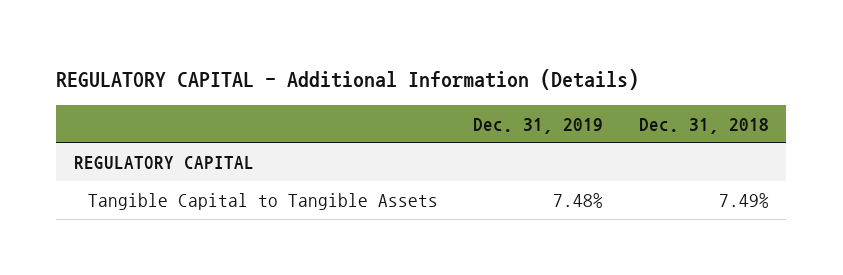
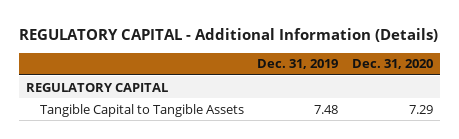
[638,117,769,134] Dec. 31, 2018 -> none
none -> [351,59,433,70] Dec. 31, 2020
[553,192,604,208] 7.48% -> [314,104,339,114] 7.48

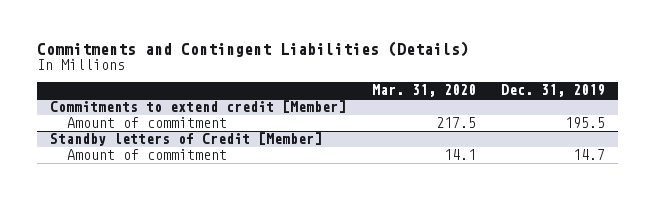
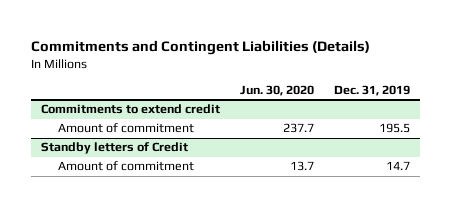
[371,84,476,98] Mar. 31, 2020 -> none
none -> [240,85,315,97] Jun. 30, 2020
[50,100,347,114] Commitments to extend credit [Member] -> [41,104,221,115] Commitments to extend credit
[50,132,323,147] Standby letters of Credit [Member] -> [41,142,189,155] Standby letters of Credit

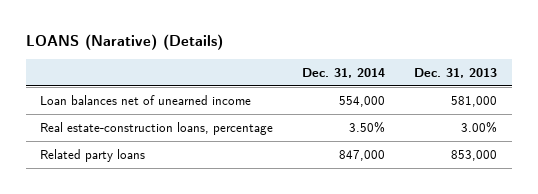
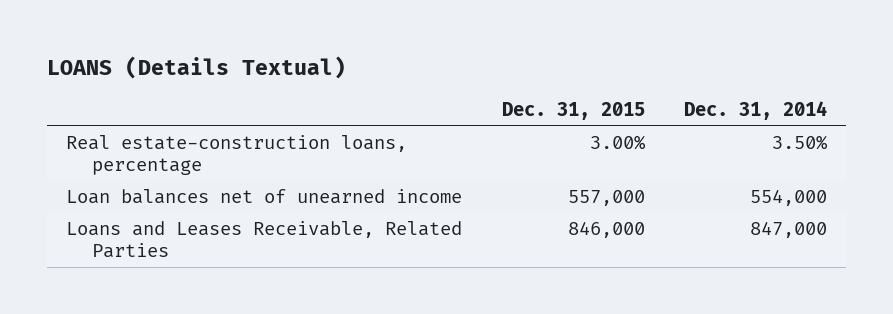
[25,33,223,50] LOANS (Narative) (Details) -> [46,56,346,80] LOANS (Details Textual)
[414,67,498,78] Dec. 31, 2013 -> none
none -> [501,102,645,121] Dec. 31, 2015
[40,95,252,106] Loan balances net of unearned income -> [66,189,463,205] Loan balances net of unearned income
[40,149,146,163] Related party loans -> [66,221,463,259] Loans and Leases Receivable, Related Parties

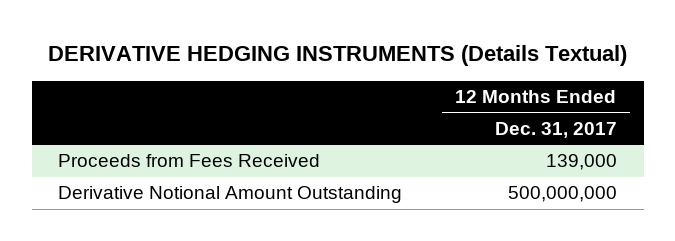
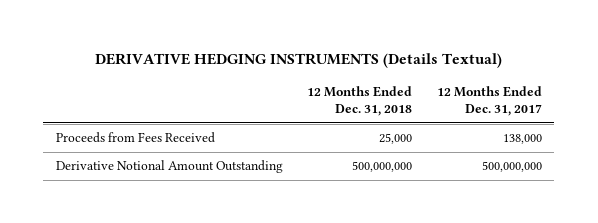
none -> [307,85,413,117] 12 Months Ended Dec. 31, 2018
[545,154,617,171] 139,000 -> [502,134,542,145] 138,000

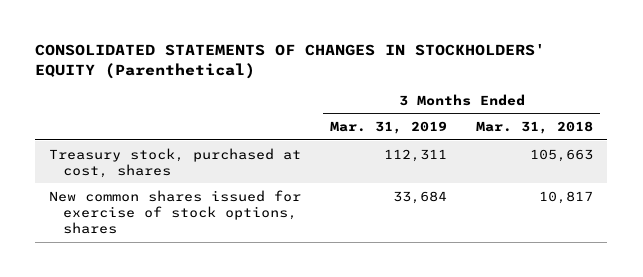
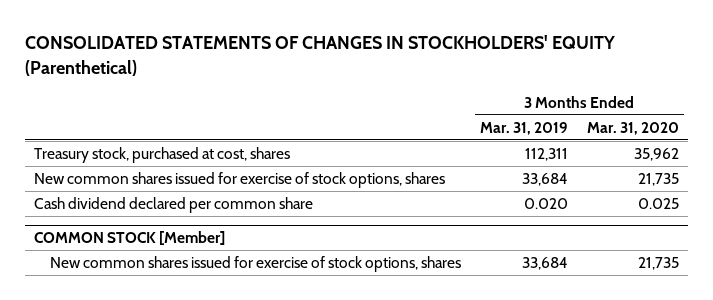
[476,121,594,135] Mar. 31, 2018 -> none
none -> [586,121,679,135] Mar. 31, 2020
none -> [34,197,314,214] Cash dividend declared per common share
none -> [34,231,226,246] COMMON STOCK [Member]
none -> [49,256,461,273] New common shares issued for exercise of stock options, shares

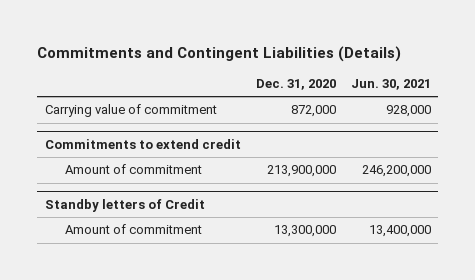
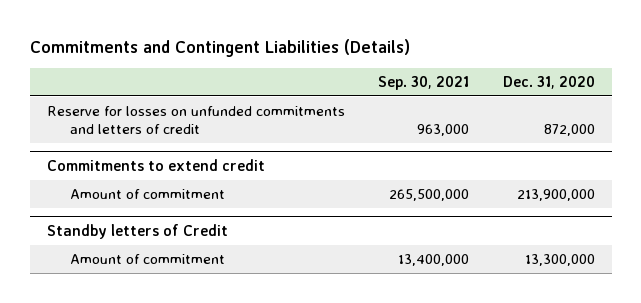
[350,79,431,91] Jun. 30, 2021 -> none
none -> [378,75,470,90] Sep. 30, 2021
[44,104,217,118] Carrying value of commitment -> [46,105,345,134] Reserve for losses on unfunded commitments and letters of credit

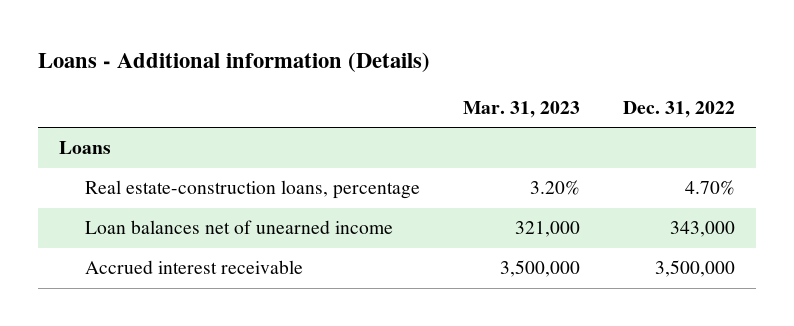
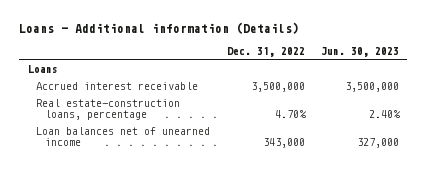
[463,100,581,118] Mar. 31, 2023 -> none
none -> [321,46,400,57] Jun. 30, 2023
[85,260,304,275] Accrued interest receivable -> [36,81,199,90] Accrued interest receivable

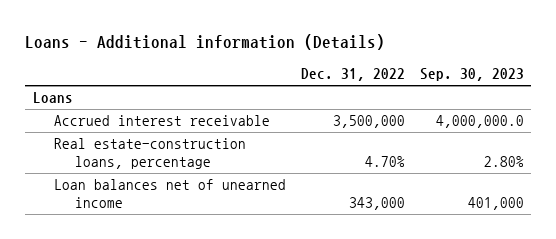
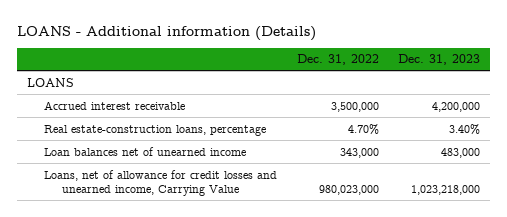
[25,34,386,51] Loans - Additional information (Details) -> [16,25,316,41] LOANS - Additional information (Details)
[419,68,524,82] Sep. 30, 2023 -> none
none -> [398,54,481,66] Dec. 31, 2023
[32,92,73,104] Loans -> [26,77,74,87] LOANS
none -> [44,169,278,197] Loans, net of allowance for credit losses and unearned income, Carrying Value

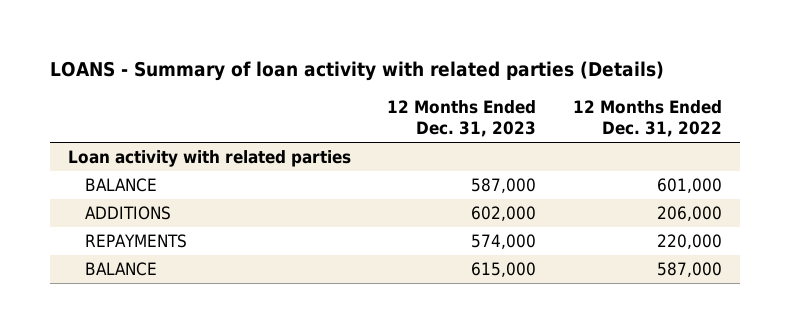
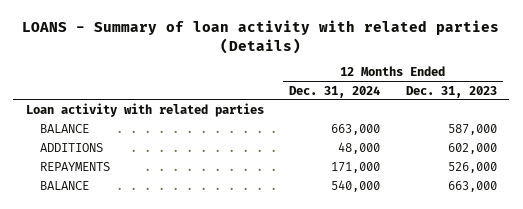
[572,99,722,137] 12 Months Ended Dec. 31, 2022 -> none
none -> [289,85,381,98] Dec. 31, 2024
[471,234,537,250] 574,000 -> [447,162,497,174] 526,000
[471,262,537,278] 615,000 -> [447,181,497,193] 663,000

